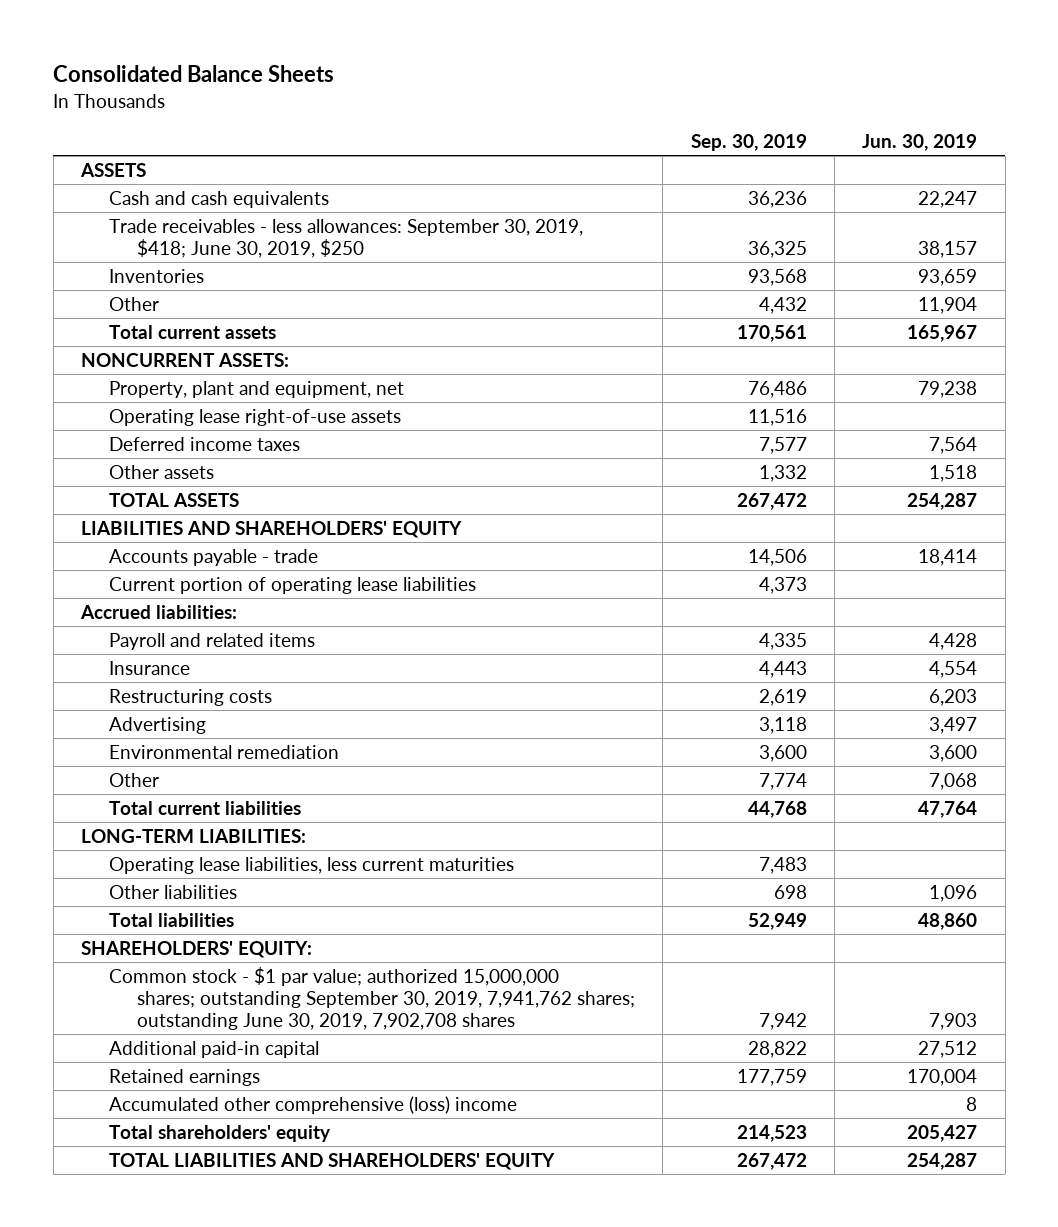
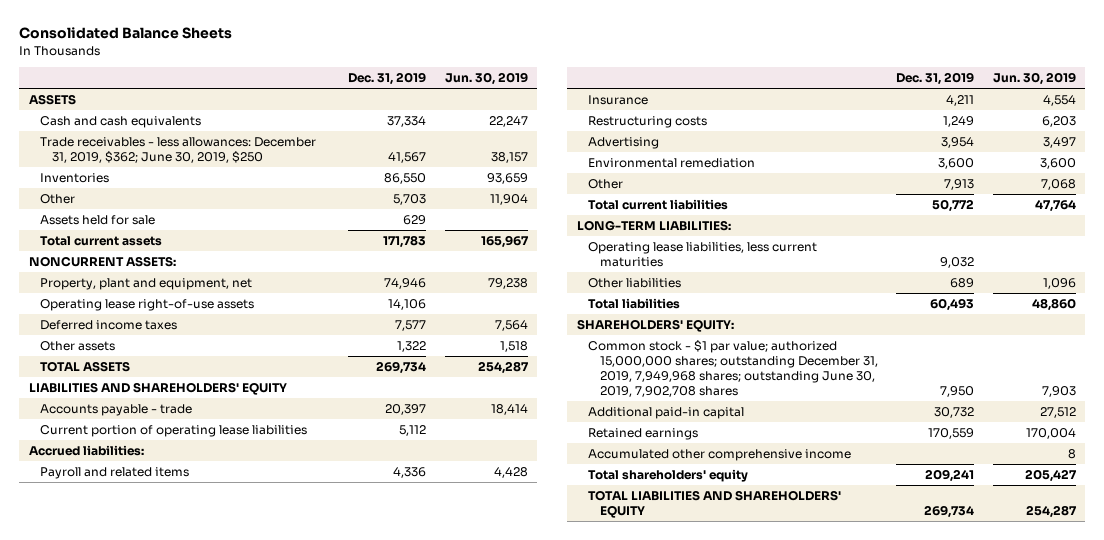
[690,133,807,151] Sep. 30, 2019 -> none
none -> [348,71,427,85] Dec. 31, 2019
[108,218,583,258] Trade receivables - less allowances: September 30, 2019, $418; June 30, 2019, $250 -> [40,137,317,164] Trade receivables - less allowances: December 31, 2019, $362; June 30, 2019, $250
none -> [40,215,156,226] Assets held for sale
[108,966,635,1030] Common stock - $1 par value; authorized 15,000,000 shares; outstanding September 30, 2019, 7,941,762 shares; outstanding June 30, 2019, 7,902,708 shares -> [588,340,878,398] Common stock - $1 par value; authorized 15,000,000 shares; outstanding December 31, 2019, 7,949,968 shares; outstanding June 30, 2019, 7,902,708 shares
[108,1095,517,1114] Accumulated other comprehensive (loss) income -> [588,449,852,462] Accumulated other comprehensive income

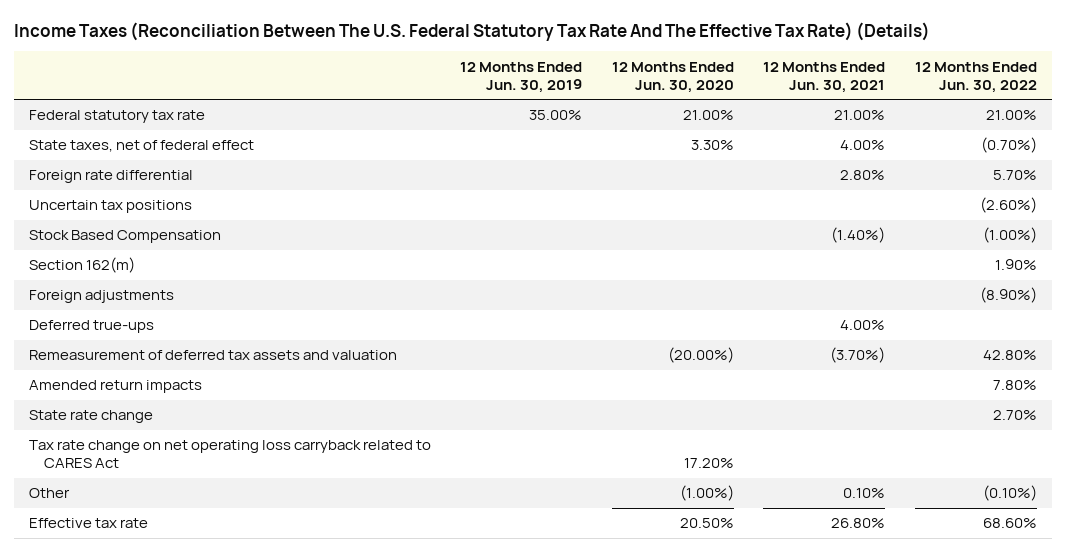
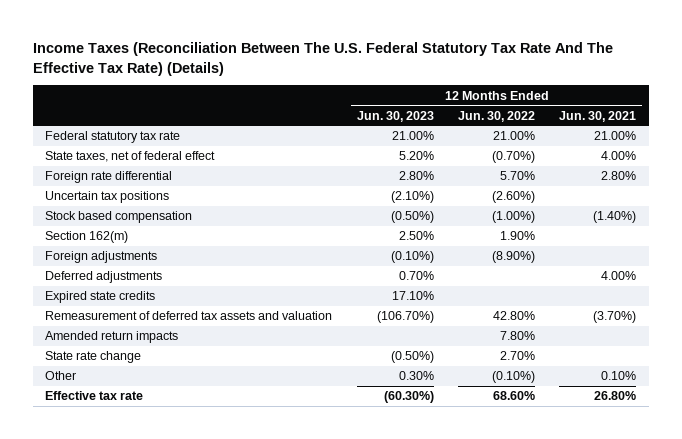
[460,61,583,93] 12 Months Ended Jun. 30, 2019 -> none
[611,61,734,93] 12 Months Ended Jun. 30, 2020 -> none
none -> [356,110,434,122] Jun. 30, 2023
[28,230,221,244] Stock Based Compensation -> [45,211,193,224] Stock based compensation
[28,320,154,334] Deferred true-ups -> [45,271,163,284] Deferred adjustments
none -> [45,291,156,304] Expired state credits
[28,440,431,469] Tax rate change on net operating loss carryback related to CARES Act -> none

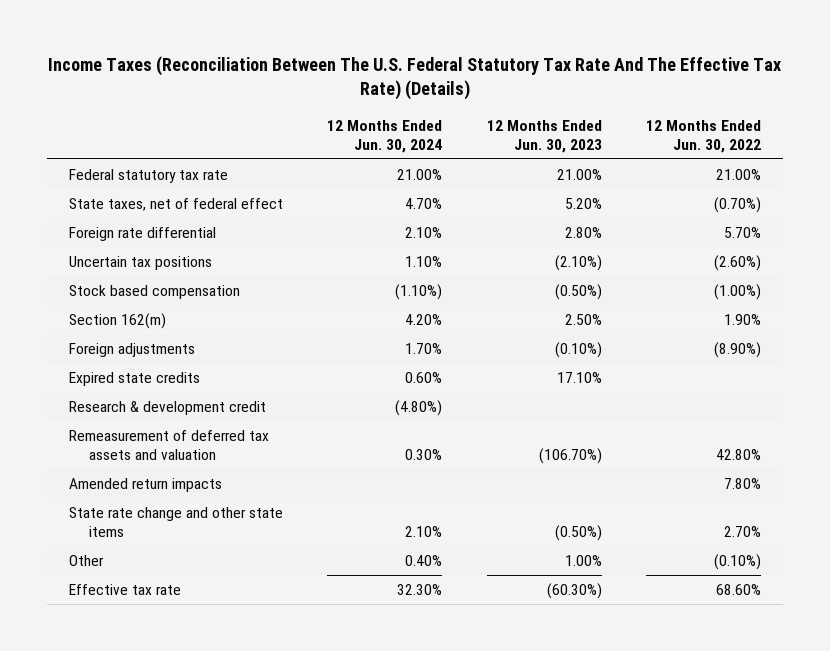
[559,110,637,122] Jun. 30, 2021 -> none
none -> [327,119,443,153] 12 Months Ended Jun. 30, 2024
[45,271,163,284] Deferred adjustments -> none
none -> [69,400,267,415] Research & development credit
[45,351,142,364] State rate change -> [69,506,284,537] State rate change and other state items
[398,371,434,381] 0.30% -> [564,554,602,566] 1.00%

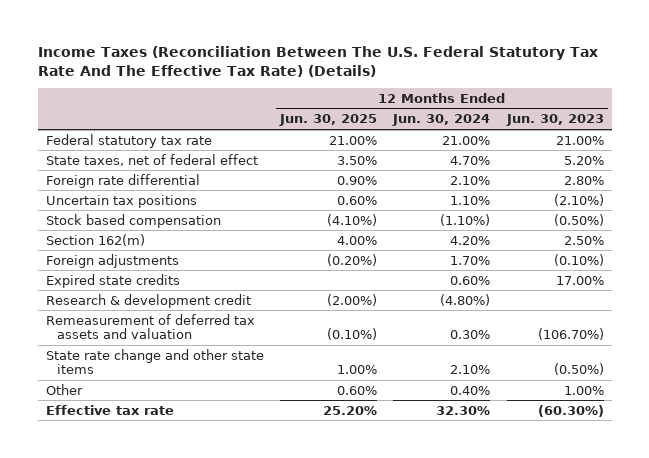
[645,119,761,153] 12 Months Ended Jun. 30, 2022 -> none
none -> [279,114,378,127] Jun. 30, 2025
[556,371,602,383] 17.10% -> [555,275,604,285] 17.00%
[69,477,223,492] Amended return impacts -> none

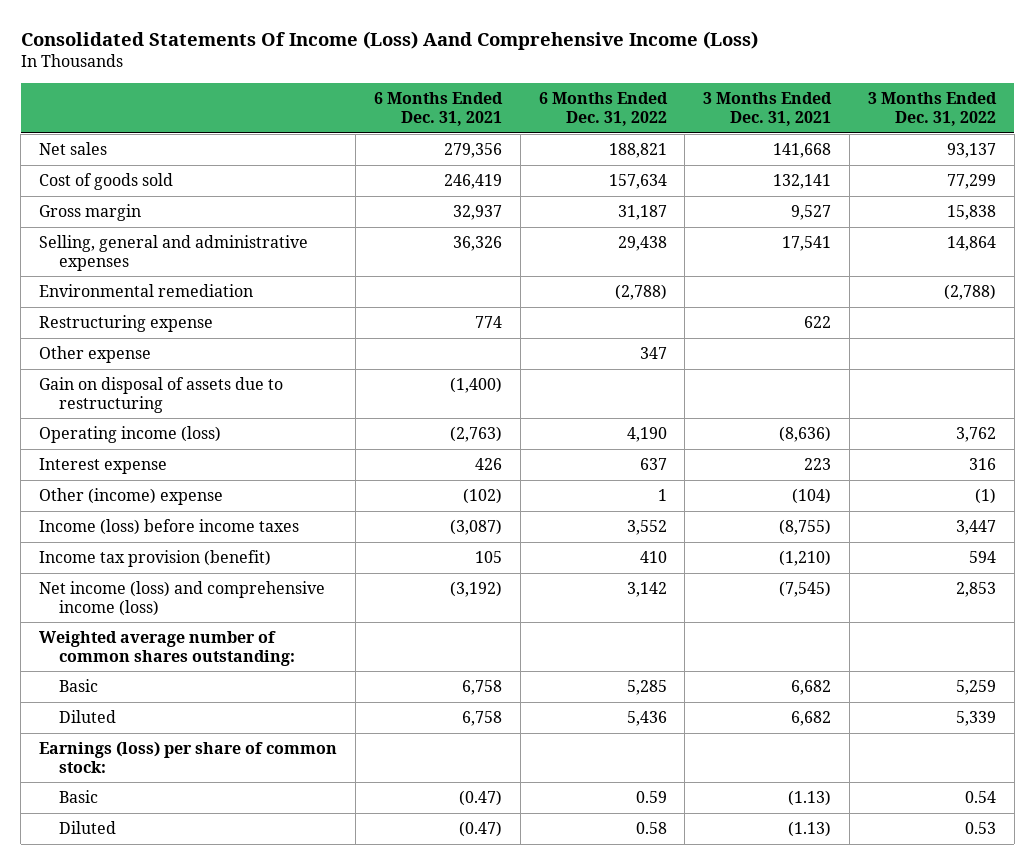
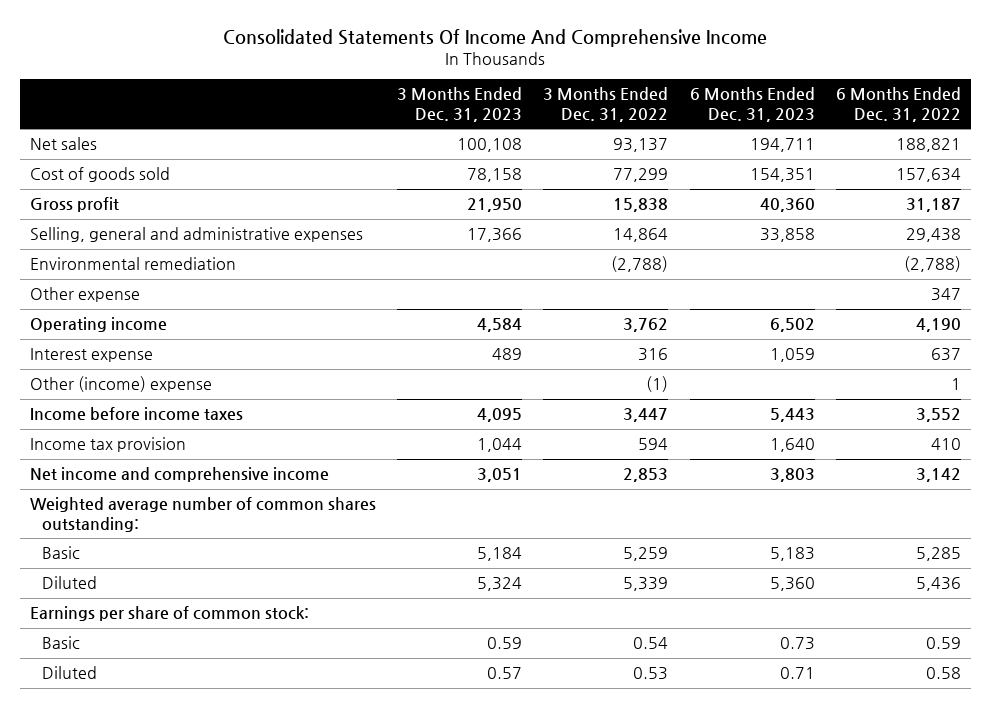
[20,30,758,50] Consolidated Statements Of Income (Loss) Aand Comprehensive Income (Loss) -> [223,29,768,48] Consolidated Statements Of Income And Comprehensive Income
[373,92,503,126] 6 Months Ended Dec. 31, 2021 -> none
[703,92,833,126] 3 Months Ended Dec. 31, 2021 -> none
none -> [397,87,523,122] 3 Months Ended Dec. 31, 2023
none -> [689,87,815,122] 6 Months Ended Dec. 31, 2023
[39,204,142,222] Gross margin -> [30,197,120,213] Gross profit
[39,315,214,333] Restructuring expense -> none
[39,377,284,413] Gain on disposal of assets due to restructuring -> none
[39,426,222,444] Operating income (loss) -> [30,317,168,333] Operating income
[39,519,300,536] Income (loss) before income taxes -> [30,407,244,422] Income before income taxes
[39,550,272,568] Income tax provision (benefit) -> [30,437,187,453] Income tax provision
[39,581,326,616] Net income (loss) and comprehensive income (loss) -> [30,467,330,483] Net income and comprehensive income
[39,741,338,773] Earnings (loss) per share of common stock: -> [30,606,310,622] Earnings per share of common stock:

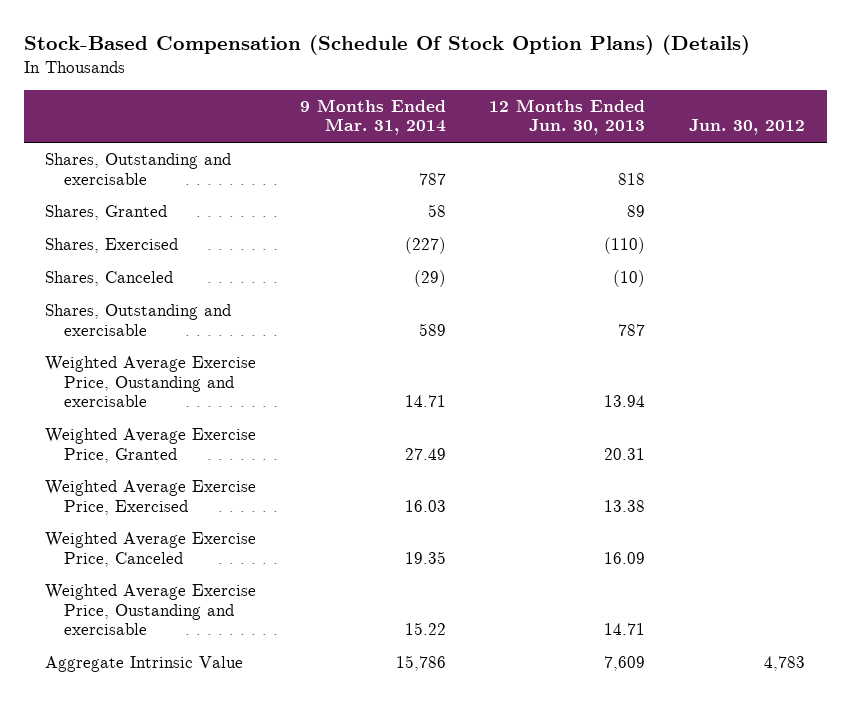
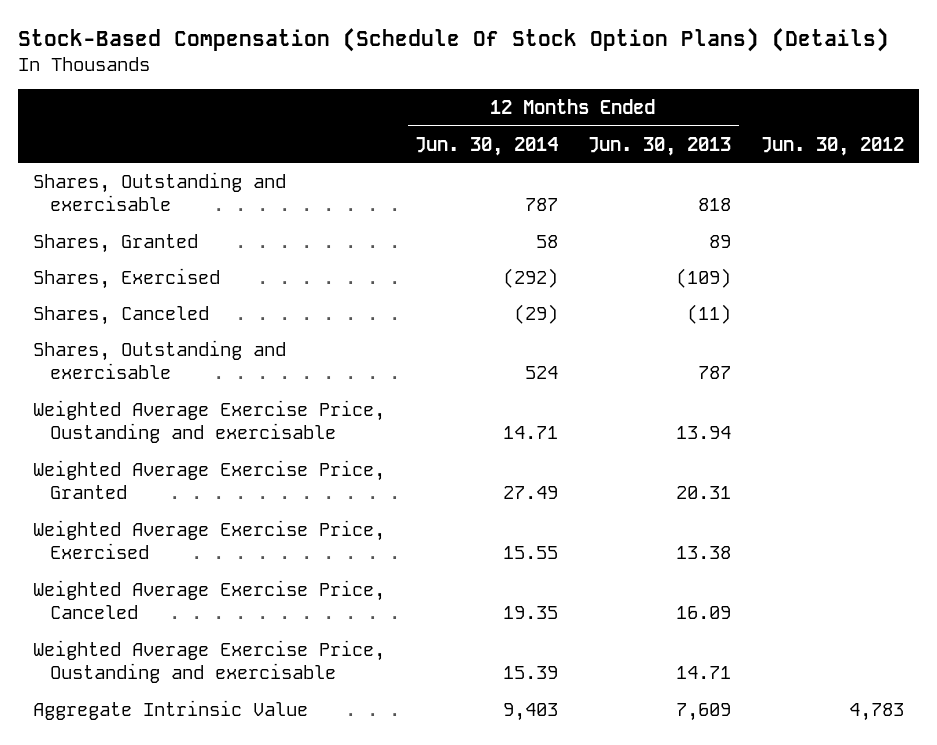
[299,98,446,136] 9 Months Ended Mar. 31, 2014 -> none
none -> [415,136,559,156] Jun. 30, 2014
[604,237,646,255] (110) -> [676,267,732,288] (109)
[613,270,646,288] (10) -> [687,303,732,324] (11)

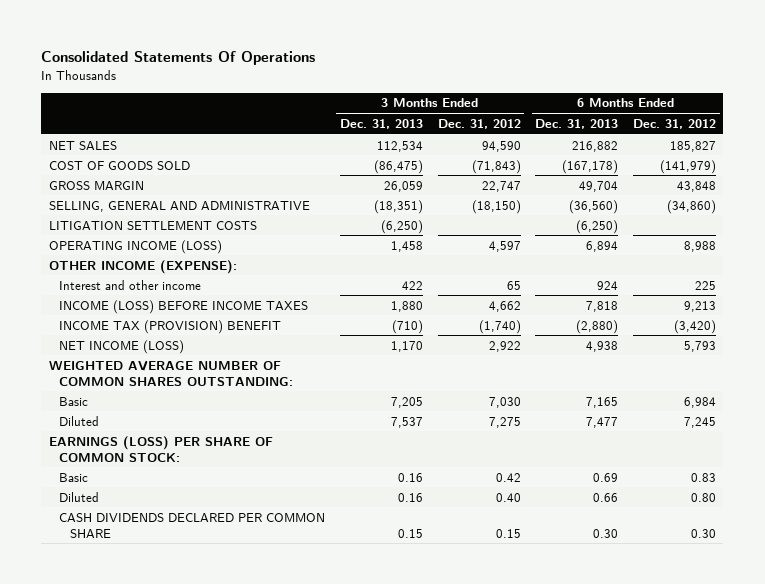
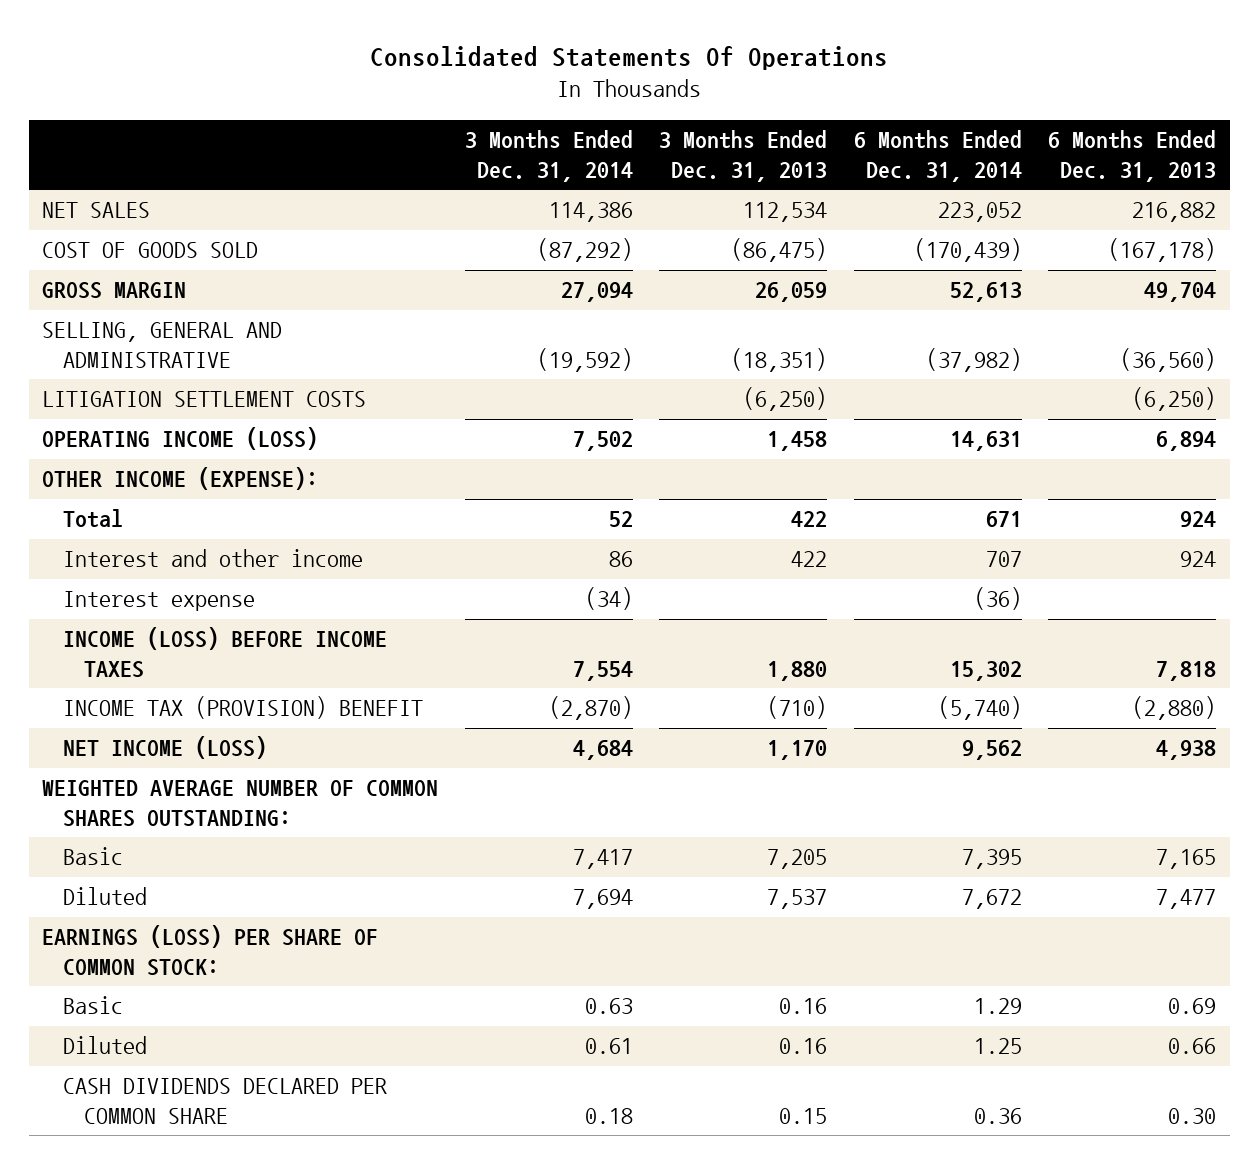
[437,118,521,129] Dec. 31, 2012 -> none
[633,118,717,129] Dec. 31, 2012 -> none
none -> [464,129,633,182] 3 Months Ended Dec. 31, 2014
none -> [853,129,1022,182] 6 Months Ended Dec. 31, 2014
none -> [62,509,123,529] Total
none -> [62,591,255,612] Interest expense

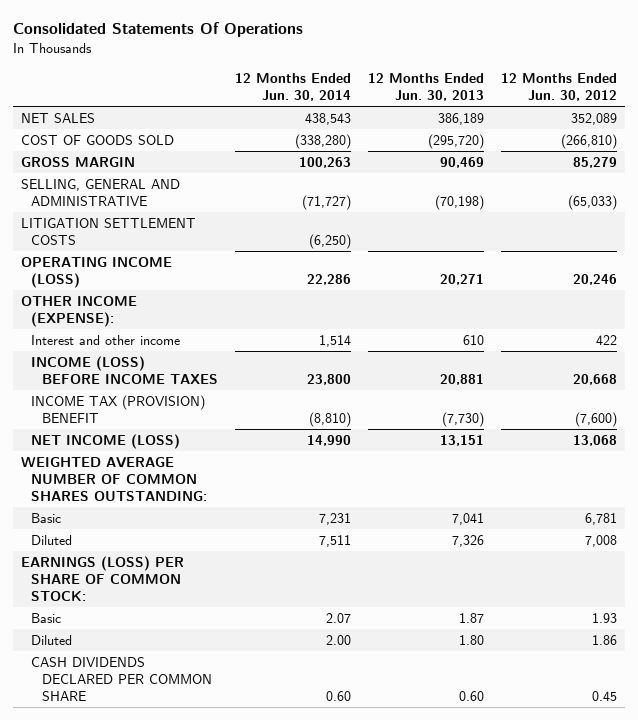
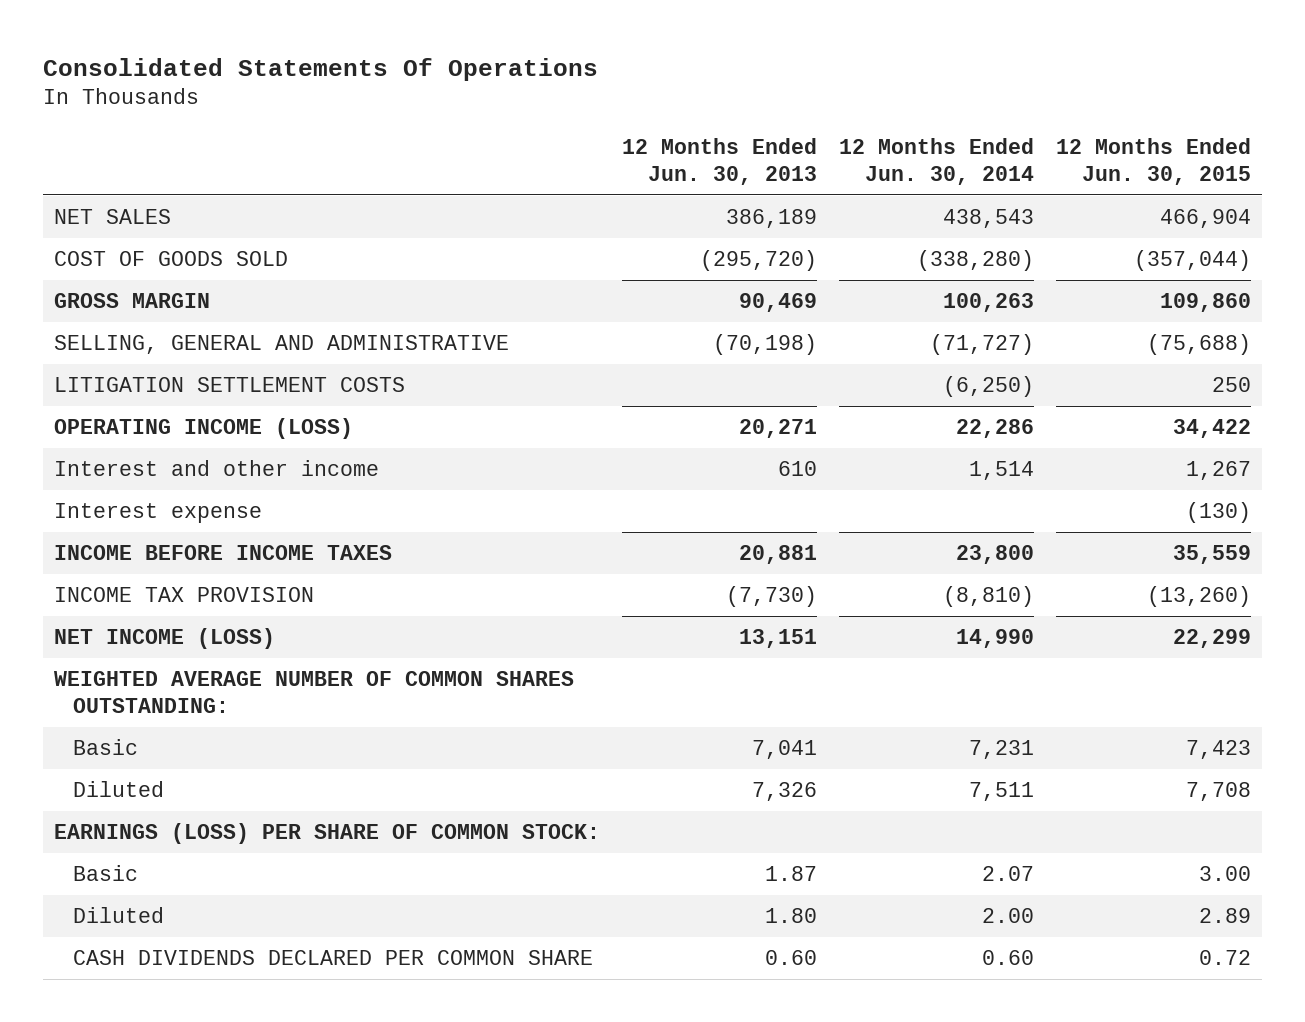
[500,73,617,102] 12 Months Ended Jun. 30, 2012 -> none
none -> [1056,137,1252,185] 12 Months Ended Jun. 30, 2015
[21,295,138,327] OTHER INCOME (EXPENSE): -> none
none -> [53,502,262,523] Interest expense
[31,355,218,384] INCOME (LOSS) BEFORE INCOME TAXES -> [53,544,392,560] INCOME BEFORE INCOME TAXES
[31,394,206,423] INCOME TAX (PROVISION) BENEFIT -> [53,586,314,602] INCOME TAX PROVISION

